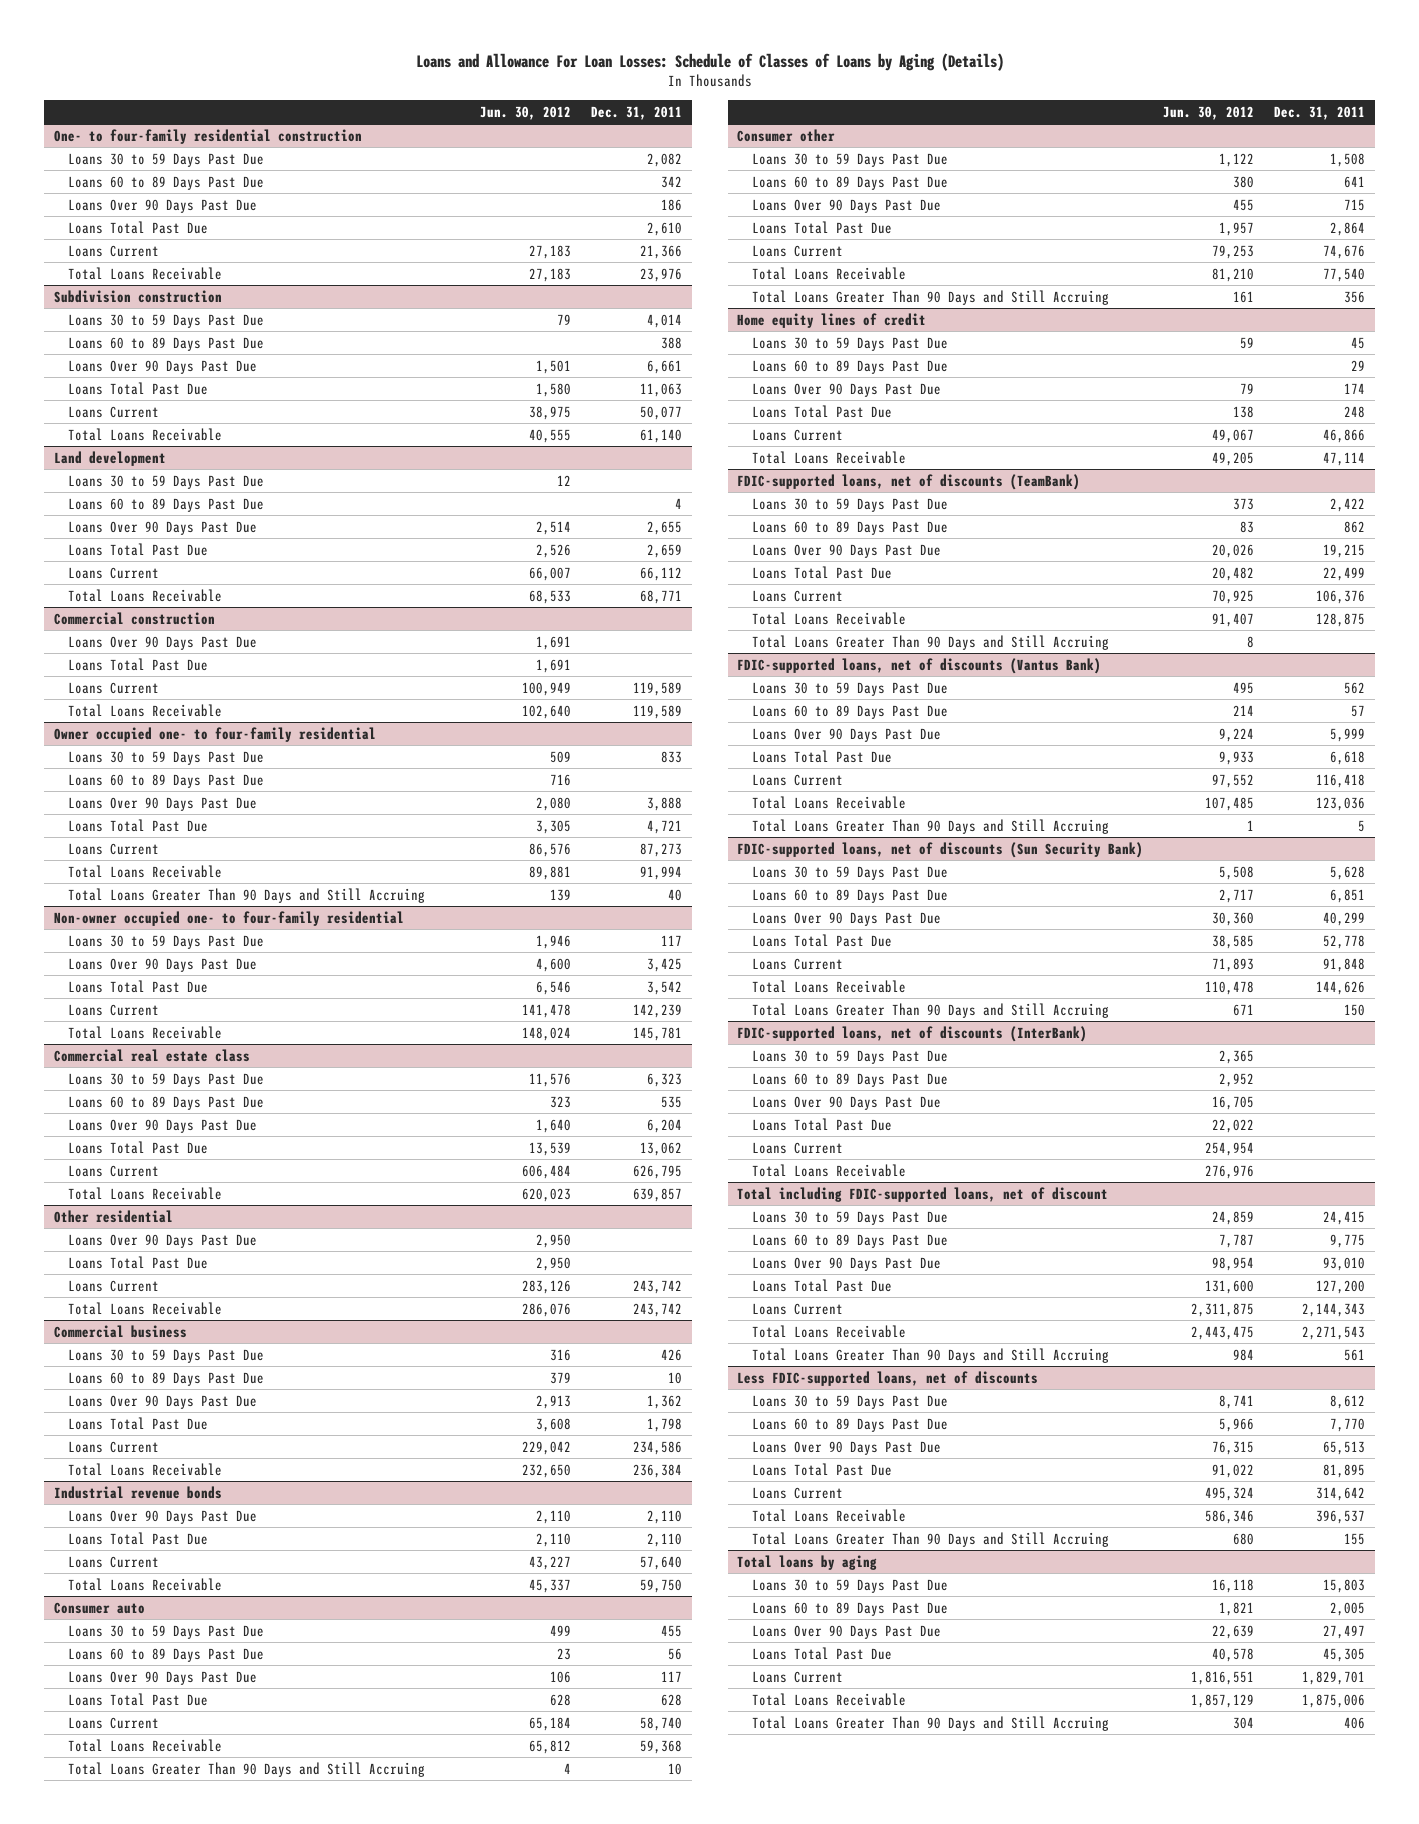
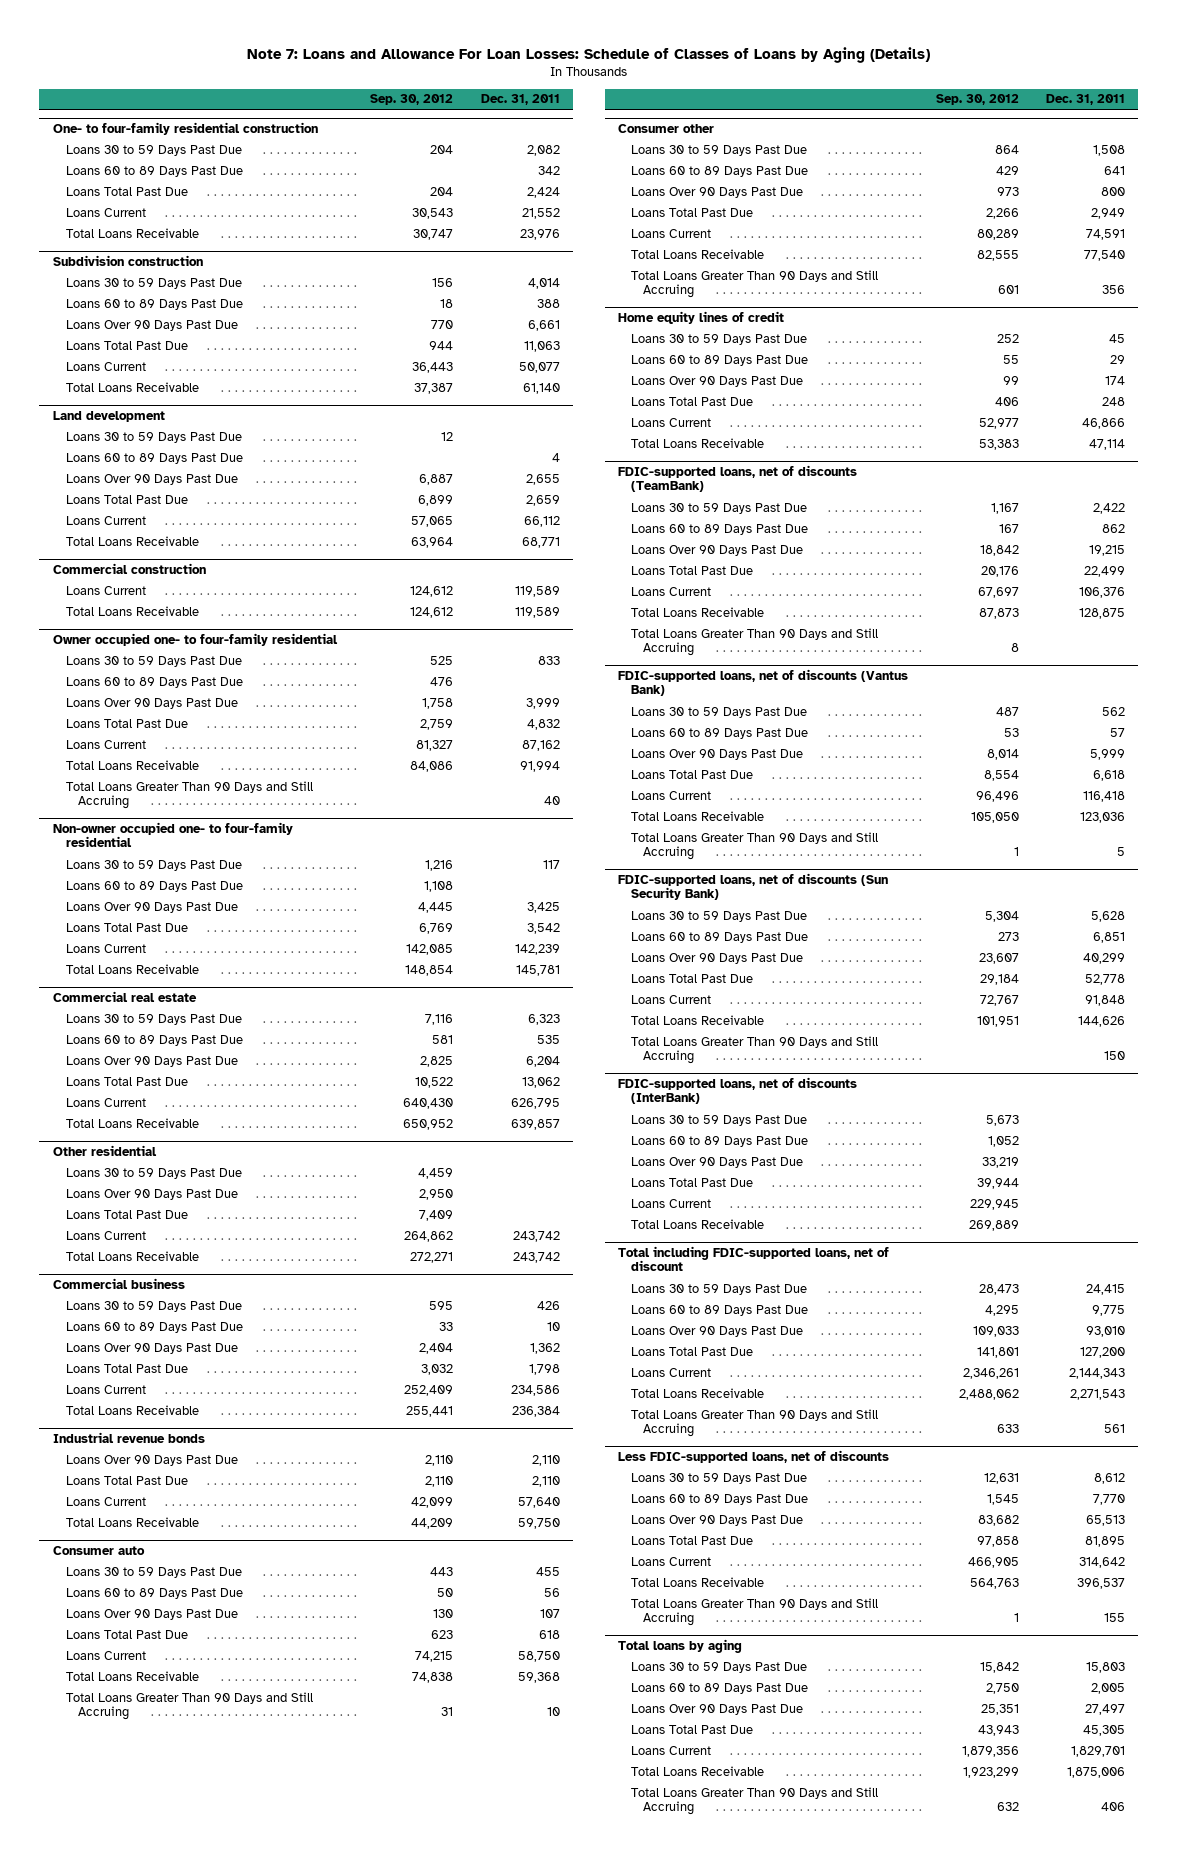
[415,52,1004,71] Loans and Allowance For Loan Losses: Schedule of Classes of Loans by Aging (Details) -> [246,46,930,63] Note 7: Loans and Allowance For Loan Losses: Schedule of Classes of Loans by Aging (Details)
[479,105,571,120] Jun. 30, 2012 -> none
none -> [370,94,454,106] Sep. 30, 2012
[68,198,258,213] Loans Over 90 Days Past Due -> none
[646,221,682,236] 2,610 -> [526,186,560,198] 2,424
[639,244,682,259] 21,366 -> [521,207,560,219] 21,552
[68,635,258,650] Loans Over 90 Days Past Due -> none
[68,657,209,671] Loans Total Past Due -> none
[646,796,682,811] 3,888 -> [525,697,560,709] 3,999
[646,819,682,834] 4,721 -> [526,718,560,730] 4,832
[639,842,682,857] 87,273 -> [521,739,560,751] 87,162
none -> [65,880,243,892] Loans 60 to 89 Days Past Due
[54,1048,251,1062] Commercial real estate class -> [53,991,198,1003] Commercial real estate
none -> [65,1167,242,1179] Loans 30 to 59 Days Past Due
[660,1670,682,1682] 117 -> [539,1608,560,1618] 107
[660,1693,682,1706] 628 -> [538,1629,560,1639] 618
[639,1716,682,1731] 58,740 -> [517,1650,560,1662] 58,750
[1344,198,1366,211] 715 -> [1100,186,1125,196] 800
[1330,221,1366,236] 2,864 -> [1090,207,1125,219] 2,949
[1323,244,1366,259] 74,676 -> [1085,228,1125,240] 74,591

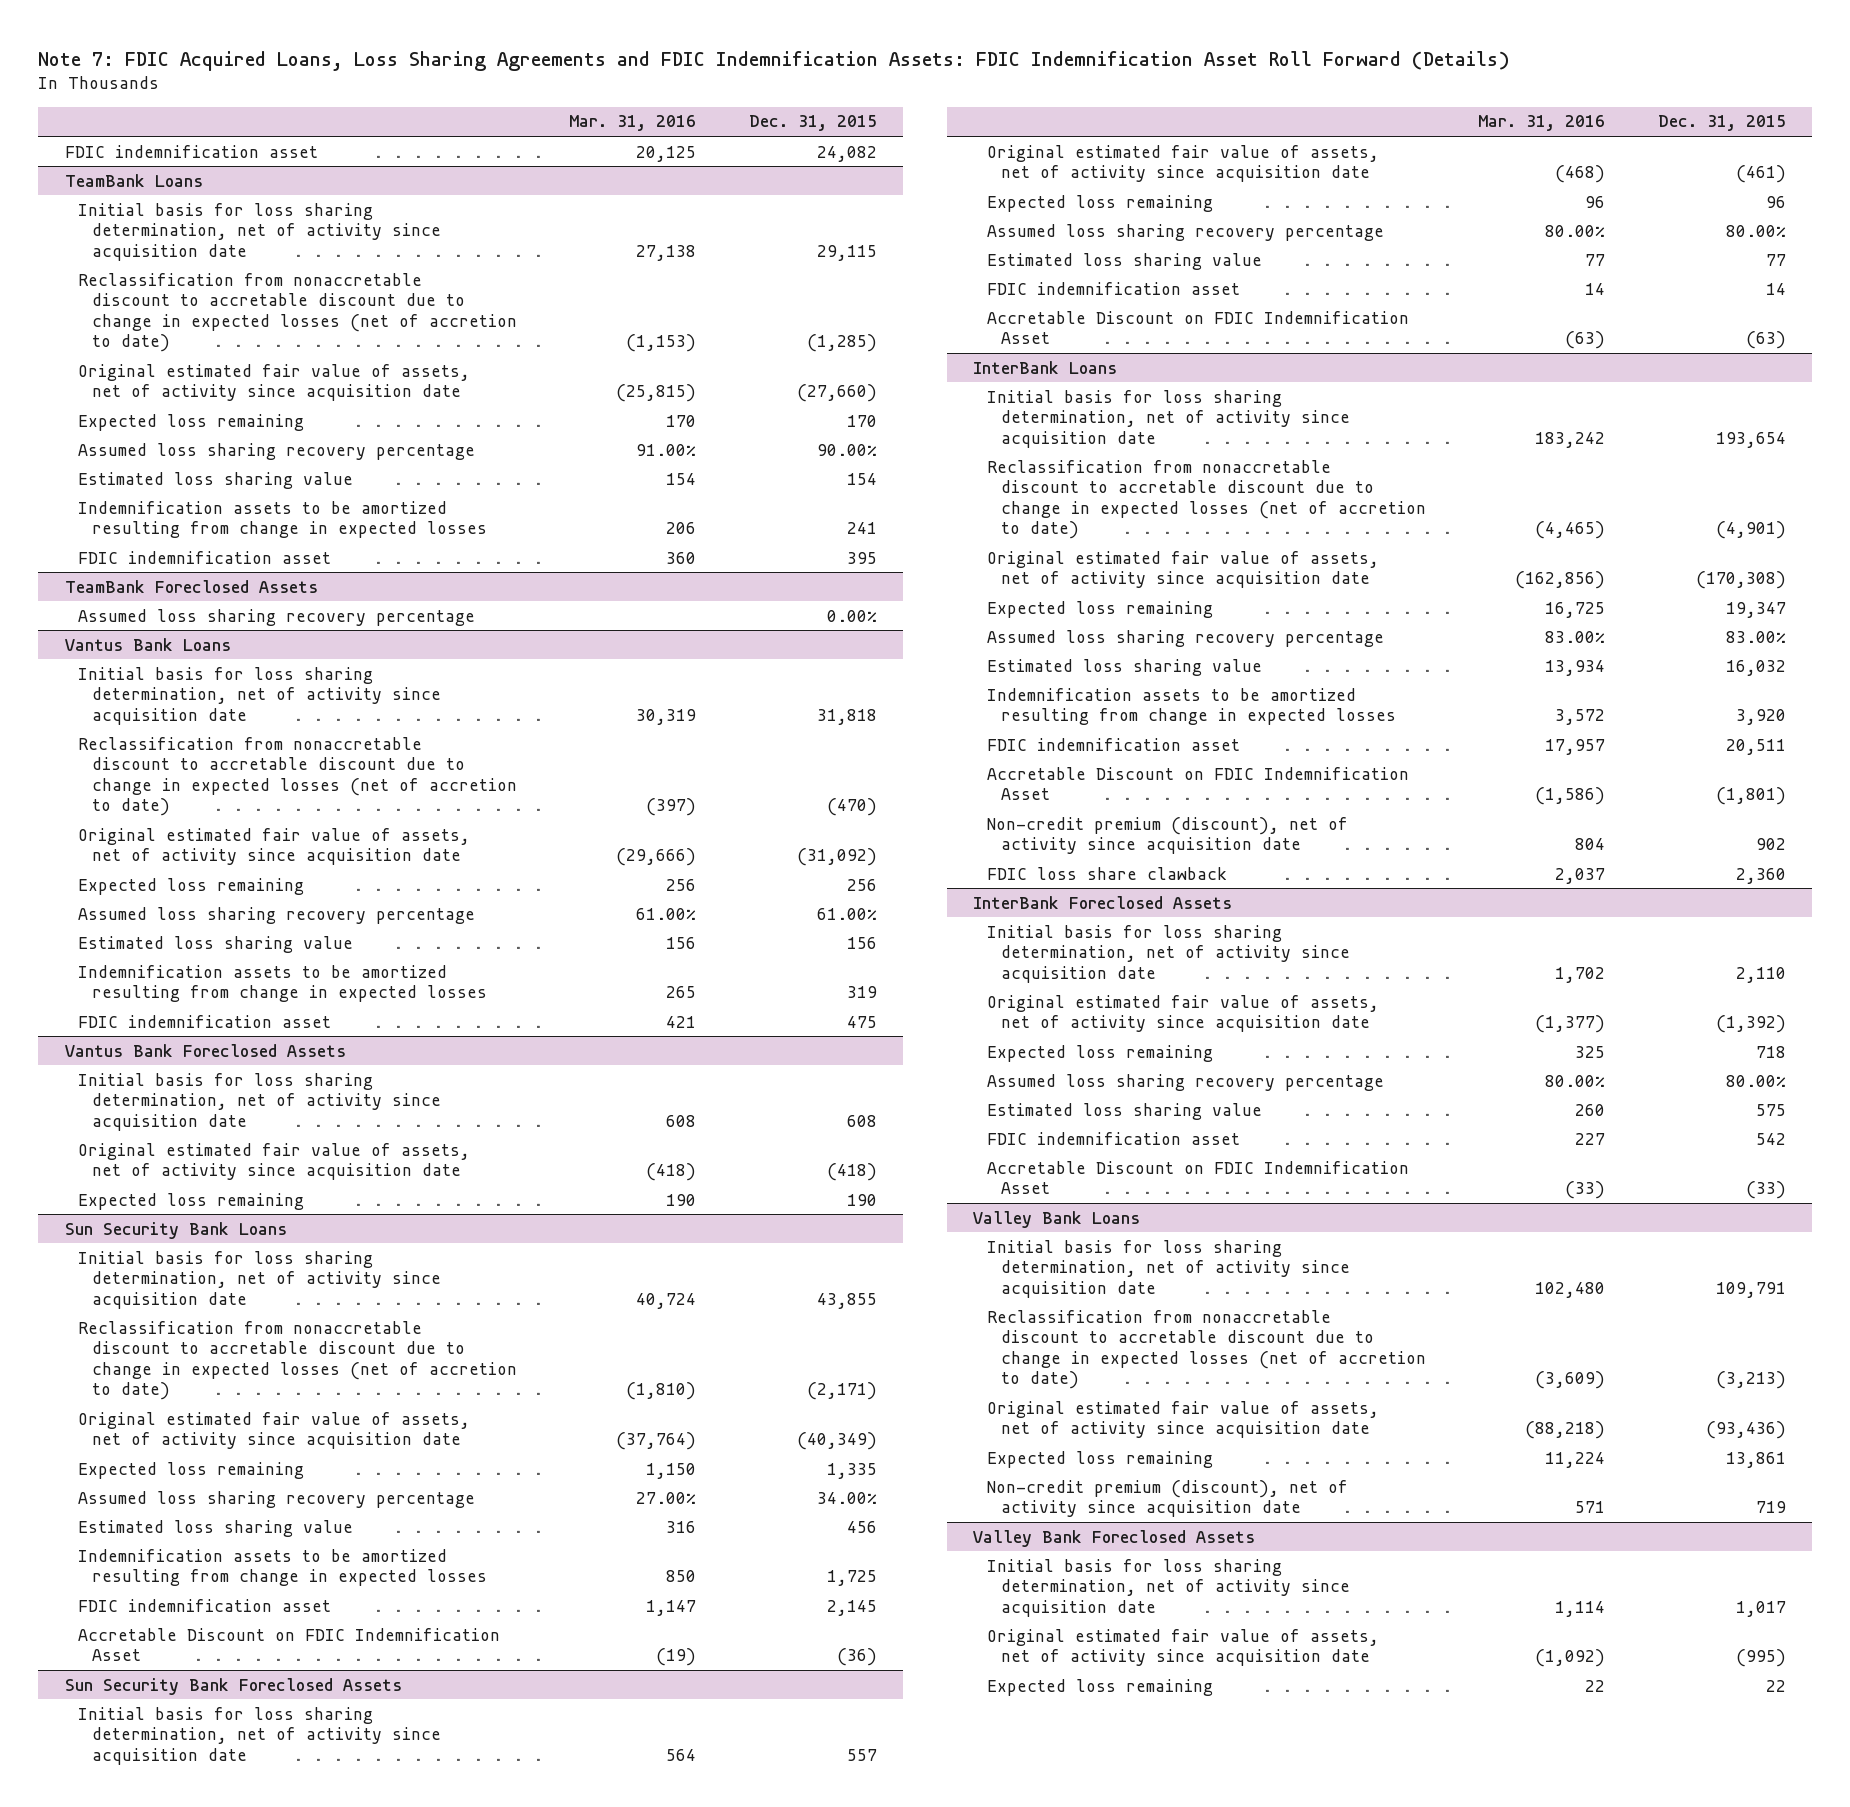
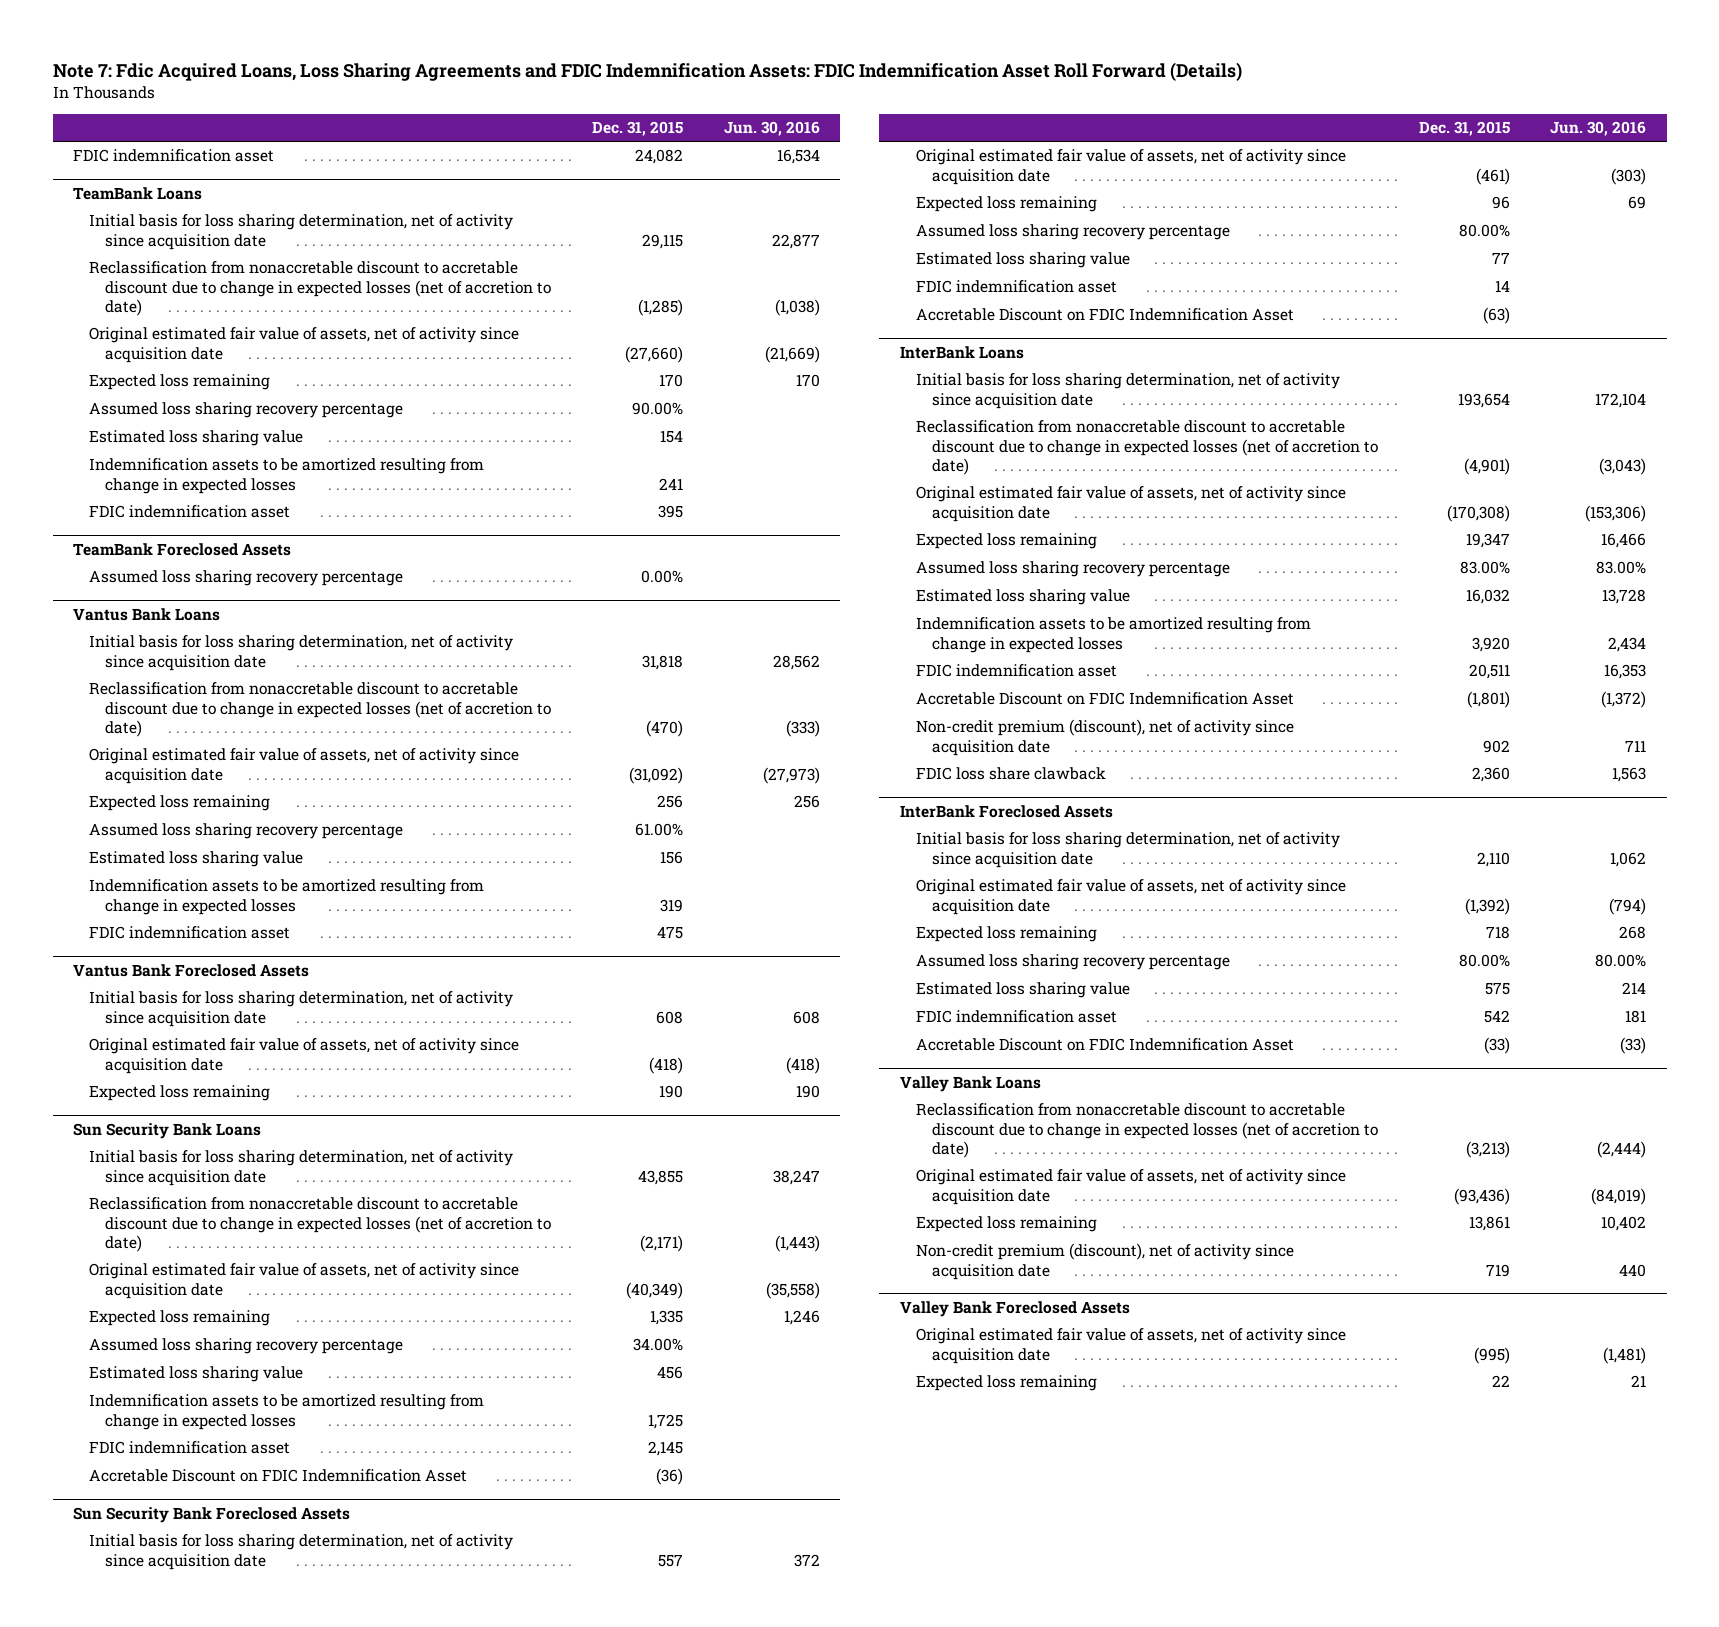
[38,50,1511,71] Note 7: FDIC Acquired Loans, Loss Sharing Agreements and FDIC Indemnification Assets: FDIC Indemnification Asset Roll Forward (Details) -> [52,61,1242,81] Note 7: Fdic Acquired Loans, Loss Sharing Agreements and FDIC Indemnification Assets: FDIC Indemnification Asset Roll Forward (Details)
[569,115,697,132] Mar. 31, 2016 -> none
none -> [723,121,820,137] Jun. 30, 2016
[986,1239,1350,1298] Initial basis for loss sharing determination, net of activity since acquisition date -> none
[986,1558,1350,1617] Initial basis for loss sharing determination, net of activity since acquisition date -> none

